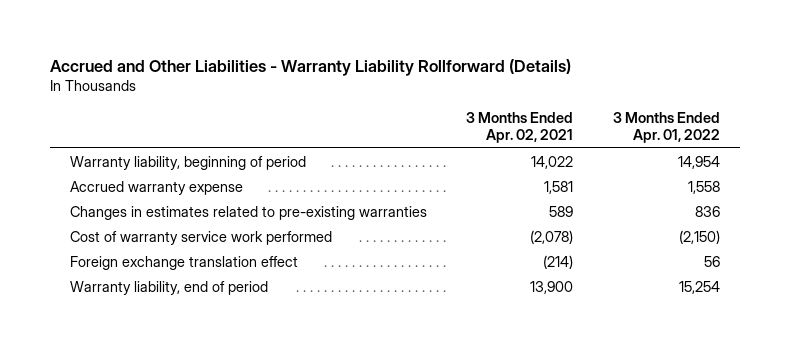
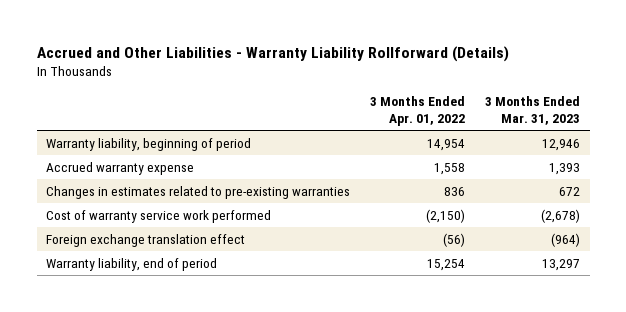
[466,112,574,144] 3 Months Ended Apr. 02, 2021 -> none
none -> [484,96,580,126] 3 Months Ended Mar. 31, 2023
[704,255,721,267] 56 -> [443,232,466,247] (56)

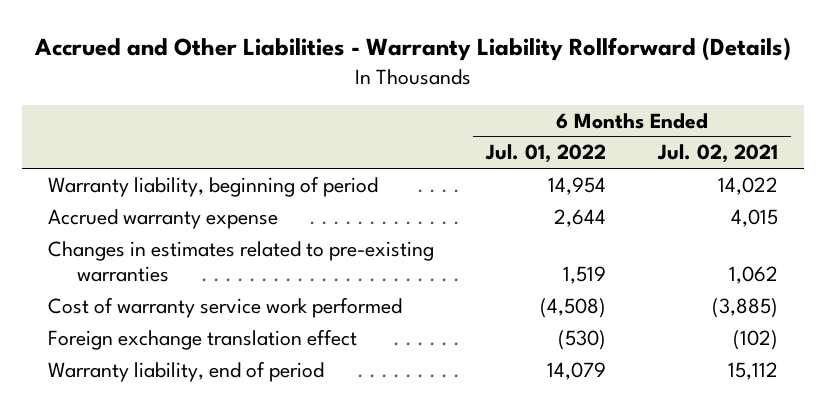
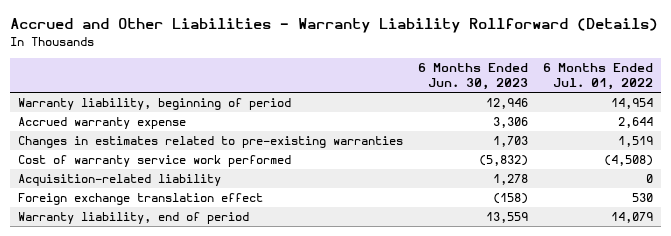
[657,144,779,164] Jul. 02, 2021 -> none
none -> [418,63,529,91] 6 Months Ended Jun. 30, 2023
none -> [17,174,221,187] Acquisition-related liability
[558,329,607,350] (530) -> [632,193,654,203] 530

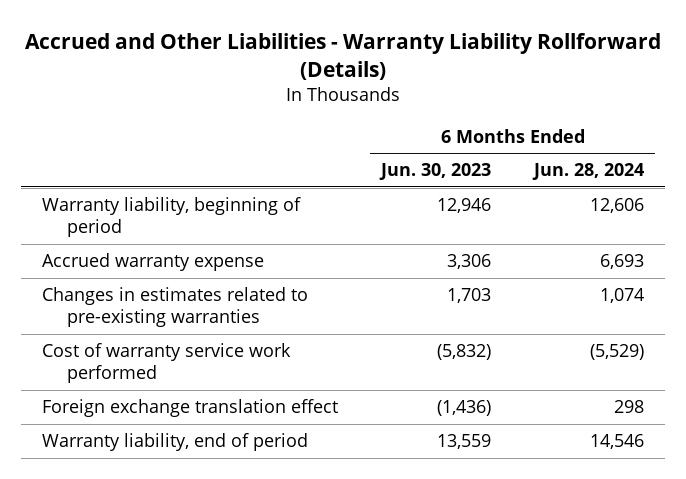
[543,63,654,91] 6 Months Ended Jul. 01, 2022 -> none
none -> [531,163,644,181] Jun. 28, 2024
[17,174,221,187] Acquisition-related liability -> none
[493,193,529,205] (158) -> [437,400,492,417] (1,436)

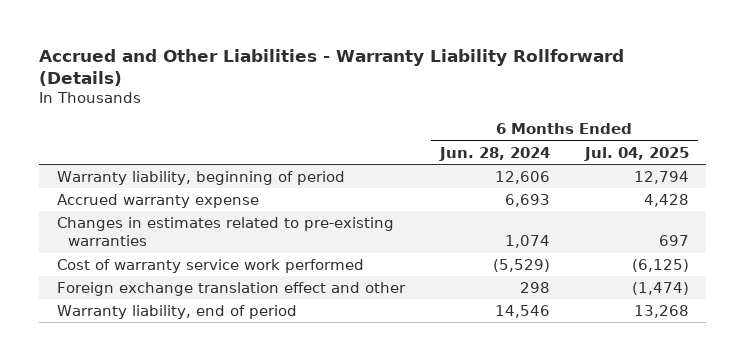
[379,163,492,181] Jun. 30, 2023 -> none
none -> [583,146,689,161] Jul. 04, 2025
[42,399,339,418] Foreign exchange translation effect -> [56,281,406,296] Foreign exchange translation effect and other

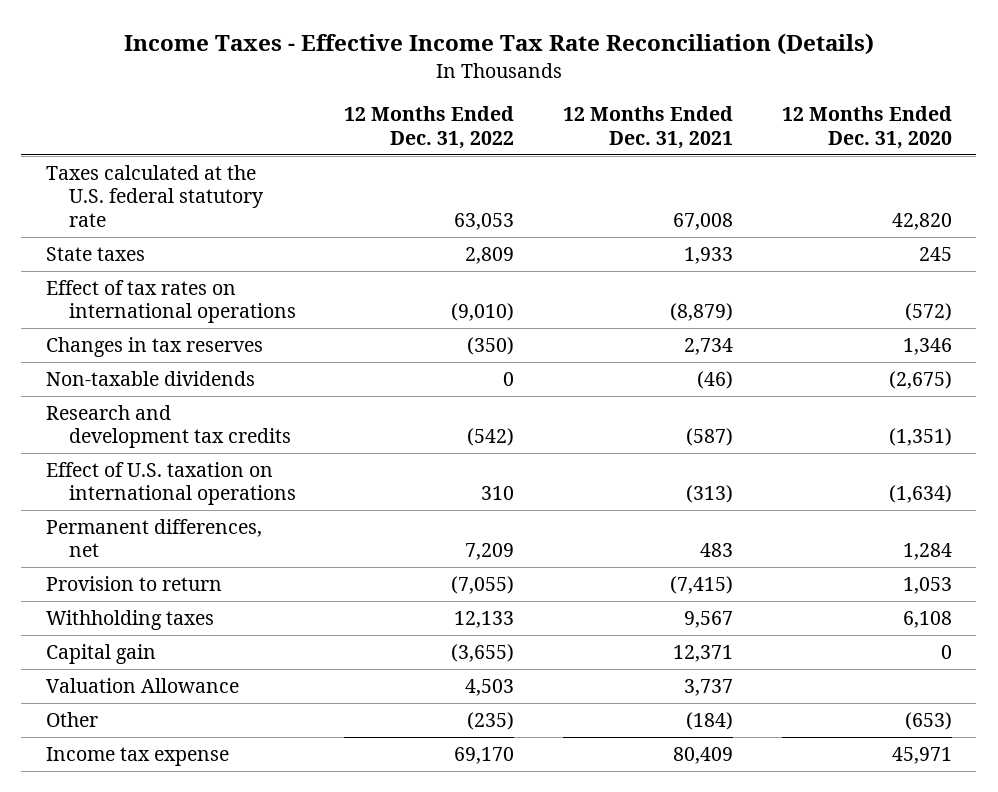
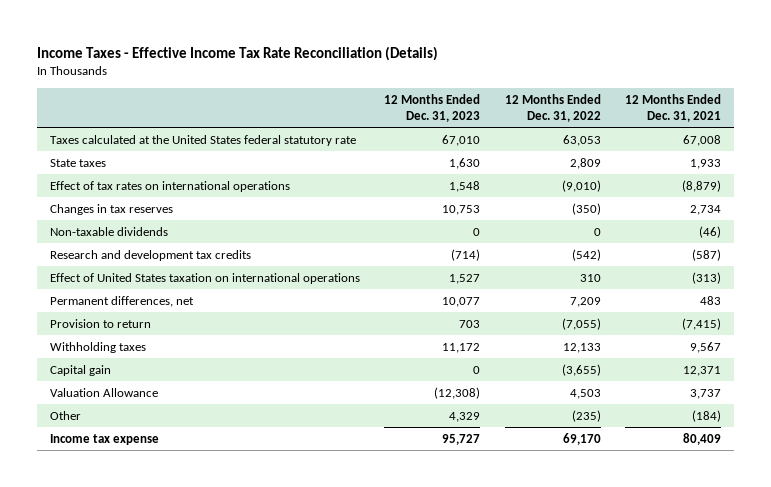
[782,106,953,149] 12 Months Ended Dec. 31, 2020 -> none
none -> [384,93,481,123] 12 Months Ended Dec. 31, 2023
[45,165,264,227] Taxes calculated at the U.S. federal statutory rate -> [49,134,356,146] Taxes calculated at the United States federal statutory rate
[45,462,296,506] Effect of U.S. taxation on international operations -> [49,272,360,284] Effect of United States taxation on international operations

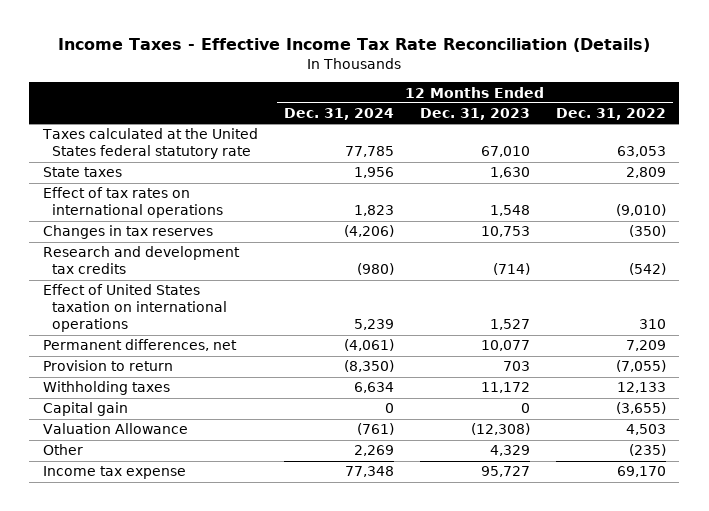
[625,93,722,123] 12 Months Ended Dec. 31, 2021 -> none
none -> [283,108,394,121] Dec. 31, 2024
[49,226,168,236] Non-taxable dividends -> none

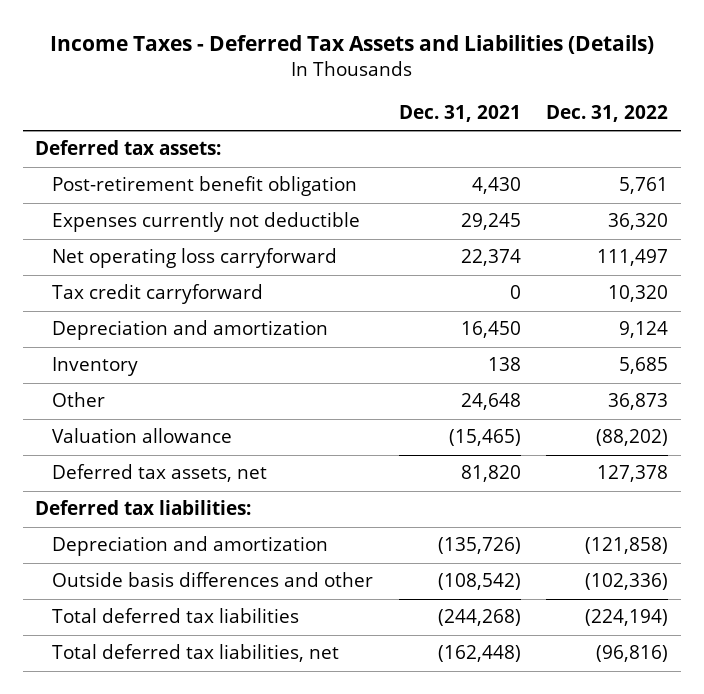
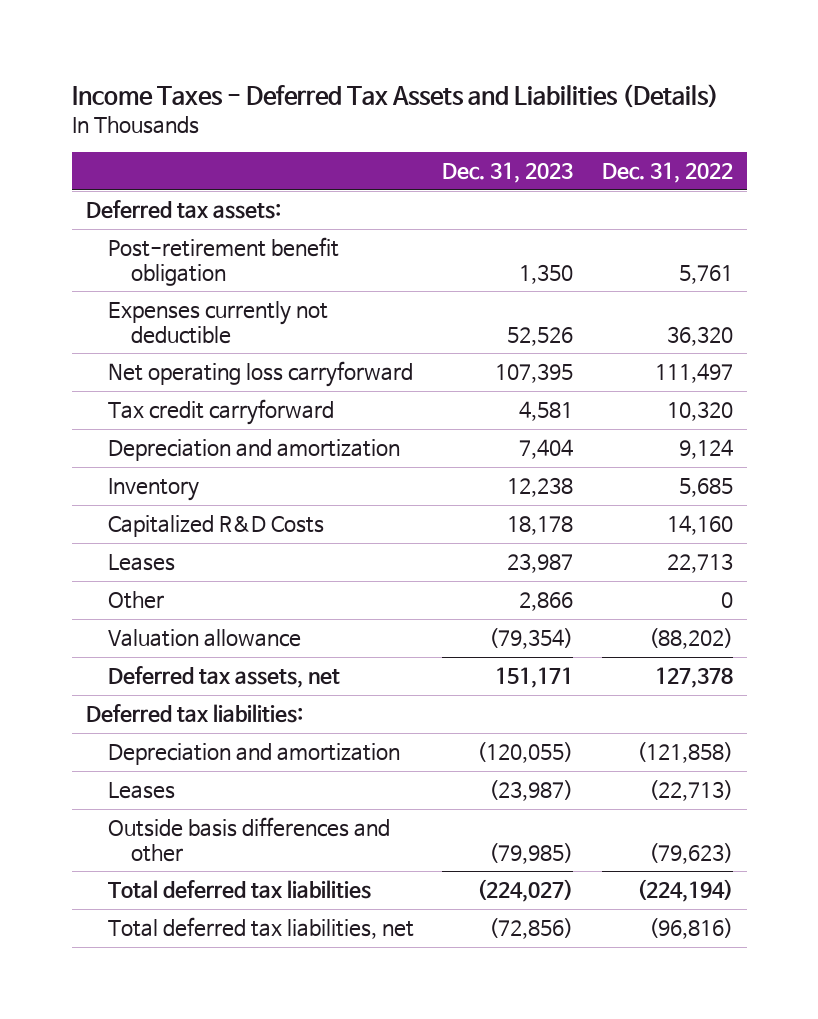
[398,104,521,122] Dec. 31, 2021 -> none
none -> [442,162,574,184] Dec. 31, 2023
none -> [108,515,325,538] Capitalized R&D Costs
none -> [108,554,176,572] Leases
[608,393,669,411] 36,873 -> [720,592,733,609] 0
none -> [108,782,176,800] Leases
[585,573,669,591] (102,336) -> [648,842,733,864] (79,623)

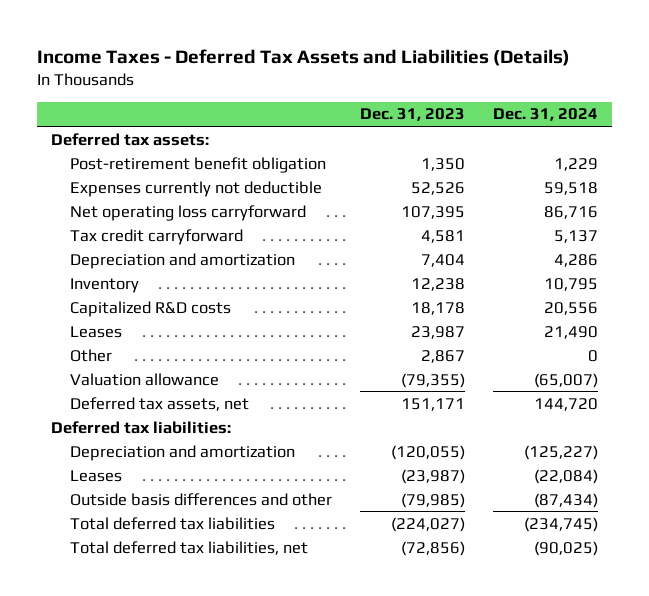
[601,162,733,184] Dec. 31, 2022 -> none
none -> [493,108,599,122] Dec. 31, 2024
[108,515,325,538] Capitalized R&D Costs -> [70,300,232,317] Capitalized R&D costs
[519,592,574,612] 2,866 -> [421,349,466,363] 2,867
[489,628,574,650] (79,354) -> [401,372,466,388] (79,355)

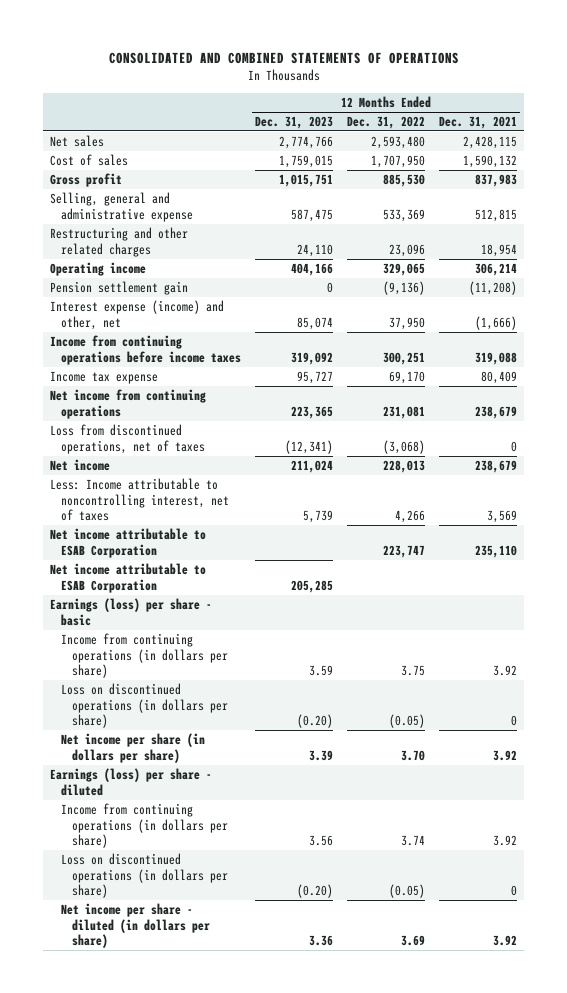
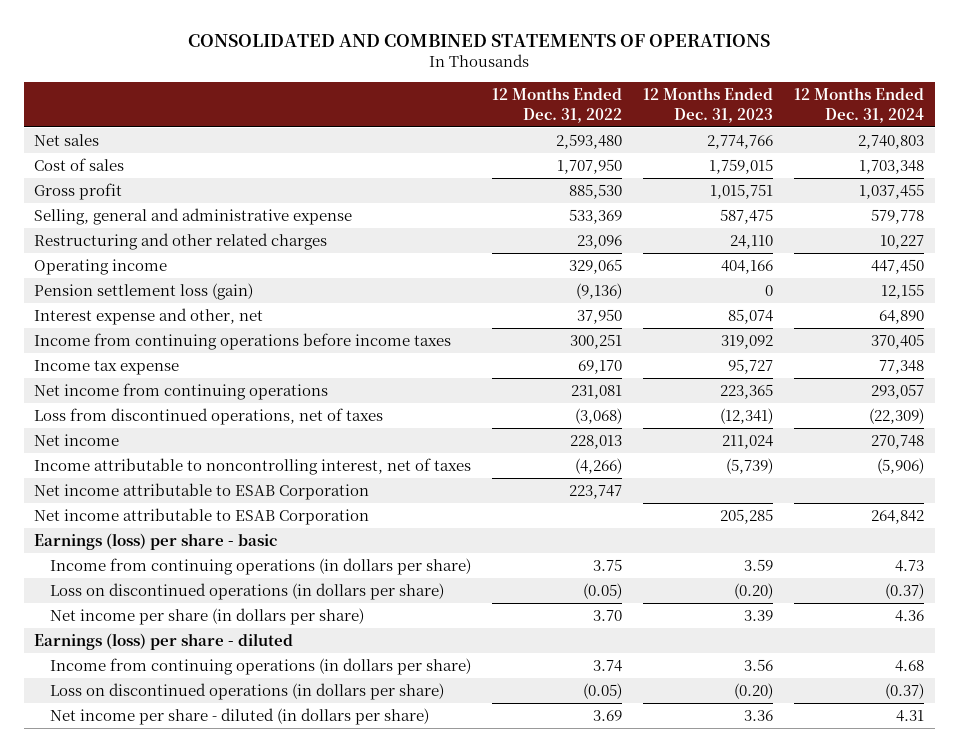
[439,115,518,129] Dec. 31, 2021 -> none
none -> [794,87,925,123] 12 Months Ended Dec. 31, 2024
[50,280,189,295] Pension settlement gain -> [34,283,254,301] Pension settlement loss (gain)
[50,299,225,330] Interest expense (income) and other, net -> [34,308,264,326] Interest expense and other, net
[50,477,230,522] Less: Income attributable to noncontrolling interest, net of taxes -> [34,458,472,476] Income attributable to noncontrolling interest, net of taxes
[303,510,334,524] 5,739 -> [726,458,774,475] (5,739)
[395,510,426,524] 4,266 -> [575,458,623,475] (4,266)

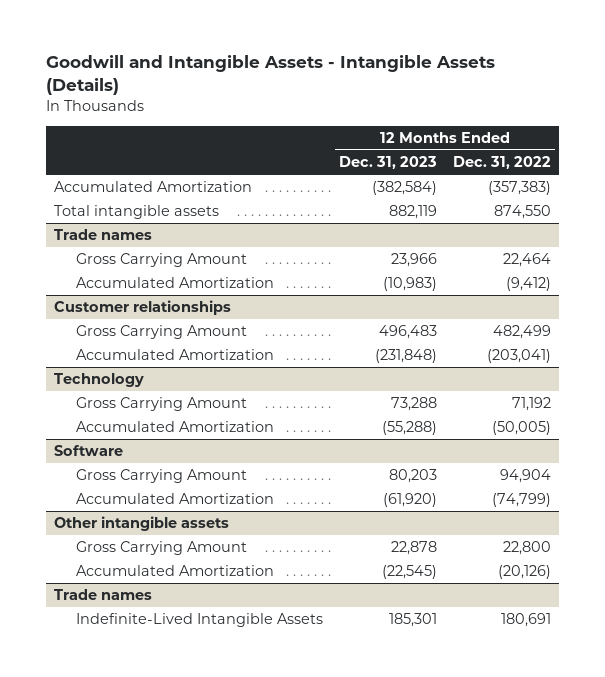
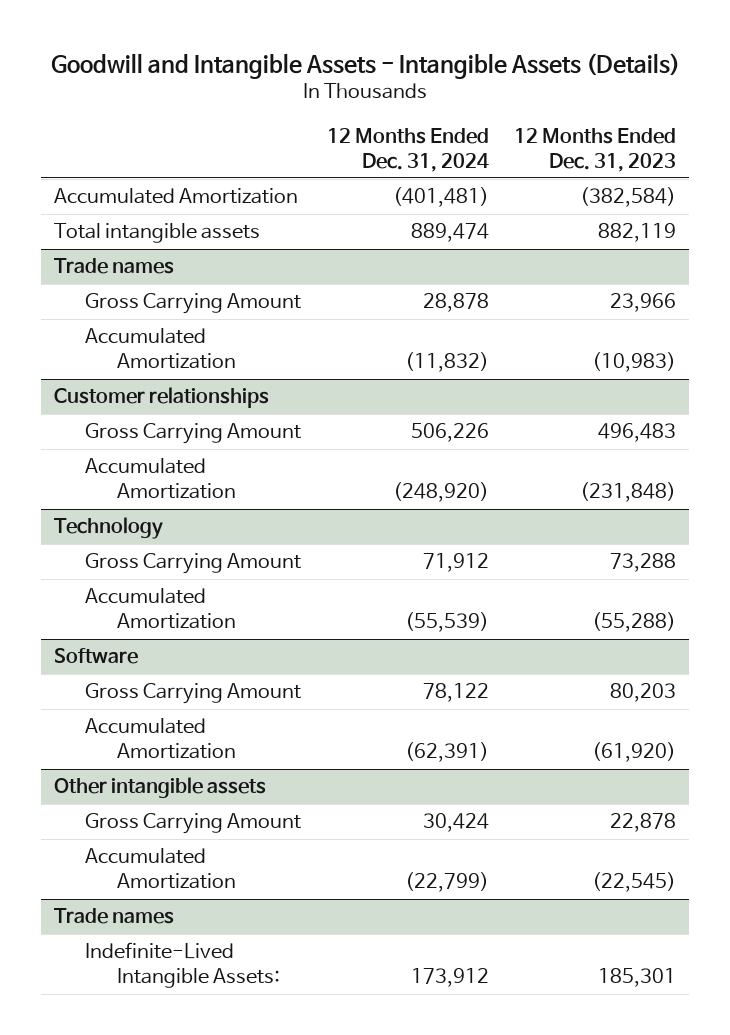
[453,156,552,170] Dec. 31, 2022 -> none
none -> [326,127,489,172] 12 Months Ended Dec. 31, 2024
[76,613,324,628] Indefinite-Lived Intangible Assets -> [85,942,280,989] Indefinite-Lived Intangible Assets:

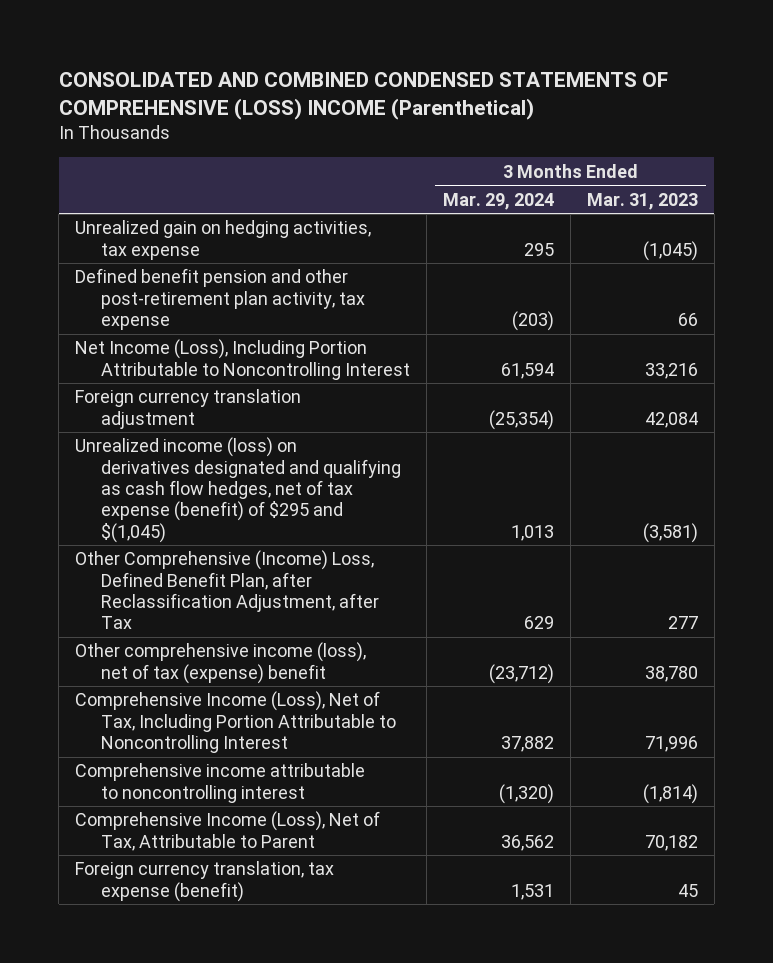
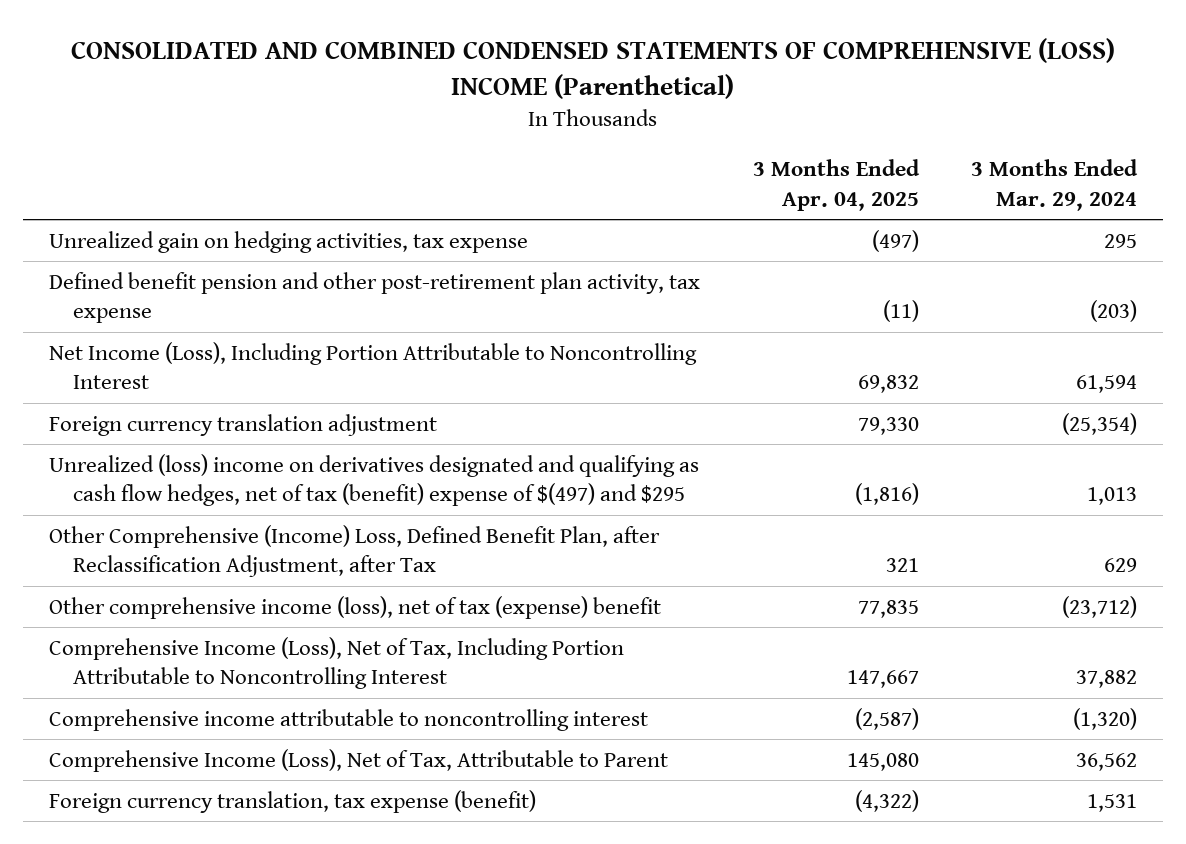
[586,192,698,210] Mar. 31, 2023 -> none
none -> [752,159,920,211] 3 Months Ended Apr. 04, 2025
[74,437,402,543] Unrealized income (loss) on derivatives designated and qualifying as cash flow hedges, net of tax expense (benefit) of $295 and $(1,045) -> [49,453,700,507] Unrealized (loss) income on derivatives designated and qualifying as cash flow hedges, net of tax (benefit) expense of $(497) and $295

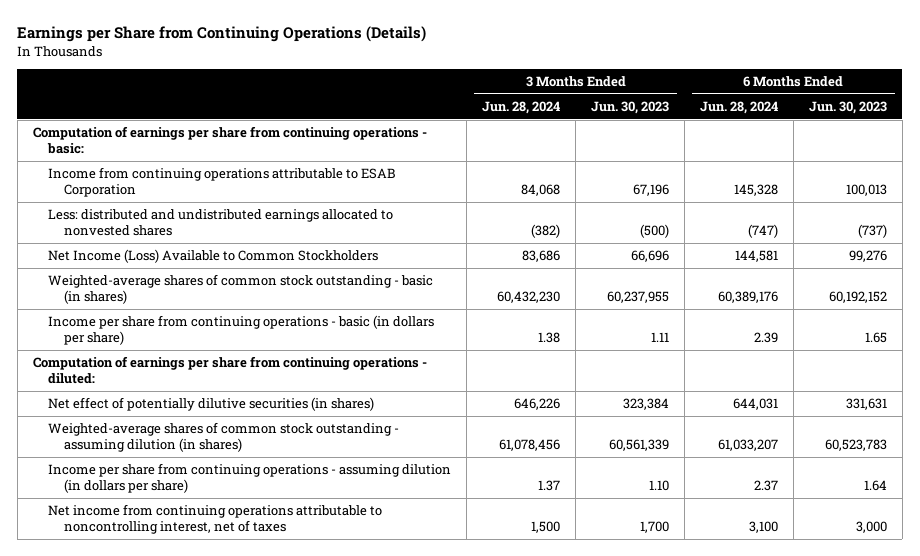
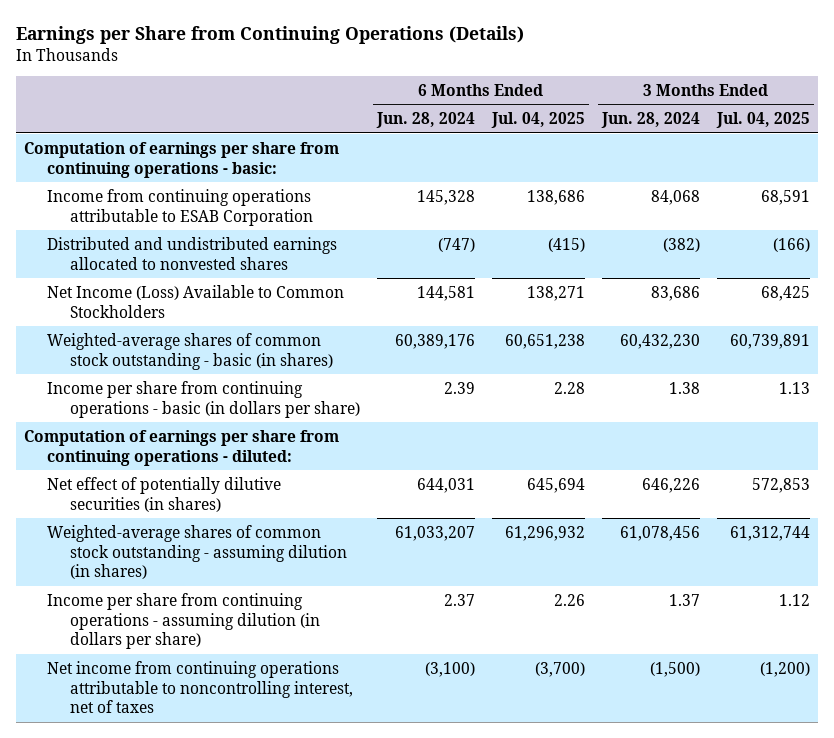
[591,100,670,114] Jun. 30, 2023 -> none
[808,100,887,114] Jun. 30, 2023 -> none
none -> [490,112,585,129] Jul. 04, 2025
none -> [715,112,810,129] Jul. 04, 2025
[48,209,394,236] Less: distributed and undistributed earnings allocated to nonvested shares -> [47,236,338,270] Distributed and undistributed earnings allocated to nonvested shares
[531,520,561,533] 1,500 -> [649,661,700,677] (1,500)
[748,520,778,533] 3,100 -> [425,661,476,677] (3,100)

